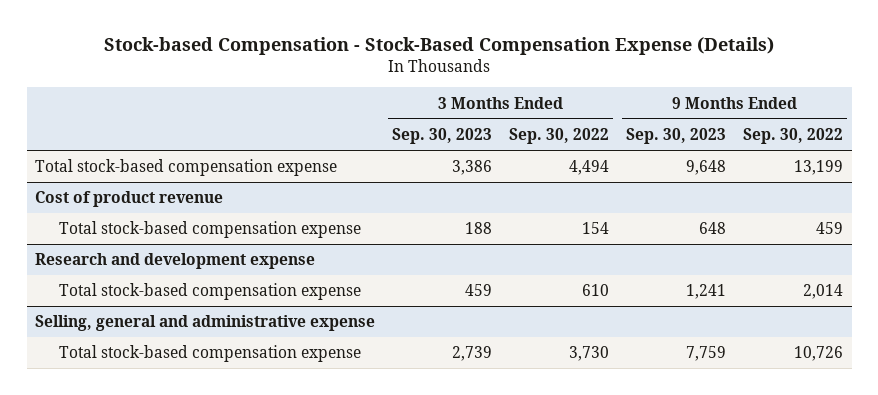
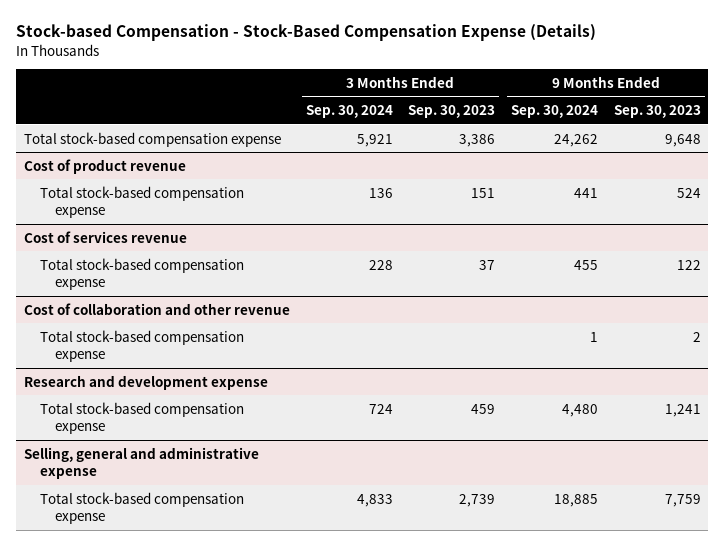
[509,128,610,145] Sep. 30, 2022 -> none
[743,128,844,145] Sep. 30, 2022 -> none
none -> [305,105,393,119] Sep. 30, 2024
none -> [510,105,598,119] Sep. 30, 2024
[465,222,493,235] 188 -> [471,187,496,198] 151
[699,222,727,235] 648 -> [676,187,701,198] 524
none -> [23,230,187,243] Cost of services revenue
none -> [39,257,244,291] Total stock-based compensation expense
none -> [23,302,290,315] Cost of collaboration and other revenue
none -> [39,329,244,363] Total stock-based compensation expense

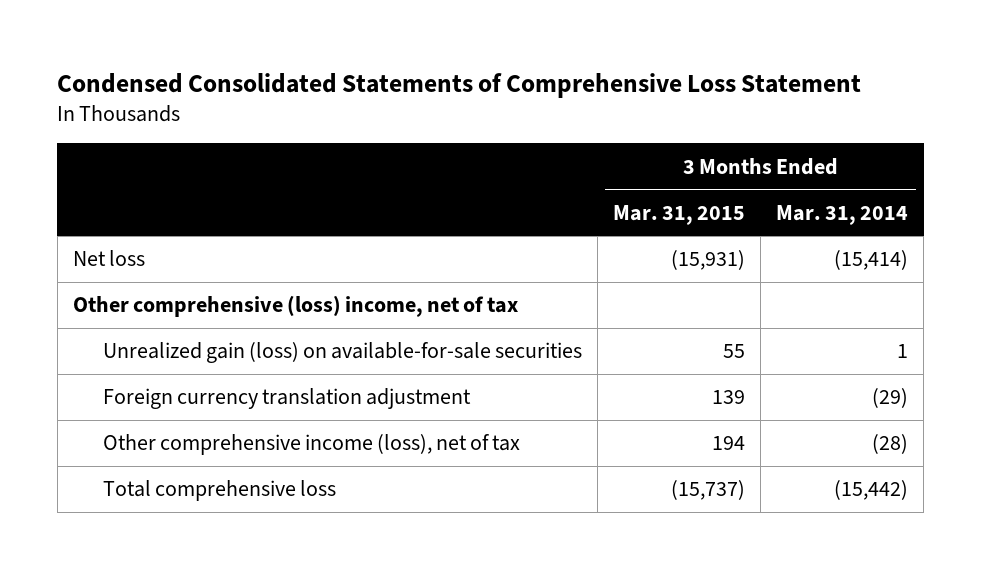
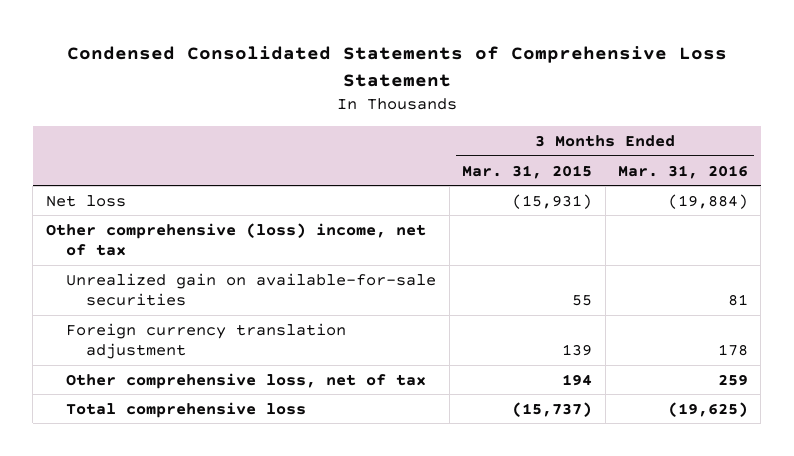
[776,204,909,225] Mar. 31, 2014 -> none
none -> [617,164,748,179] Mar. 31, 2016
[102,342,582,364] Unrealized gain (loss) on available-for-sale securities -> [66,272,437,307] Unrealized gain on available-for-sale securities
[102,434,520,456] Other comprehensive income (loss), net of tax -> [66,372,427,389] Other comprehensive loss, net of tax

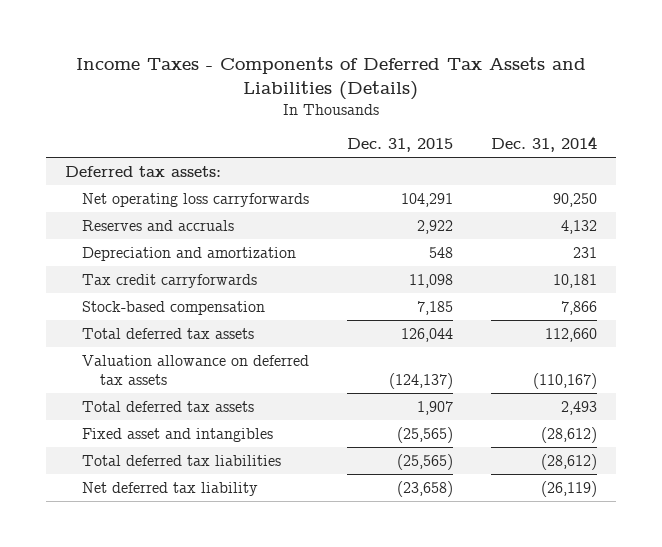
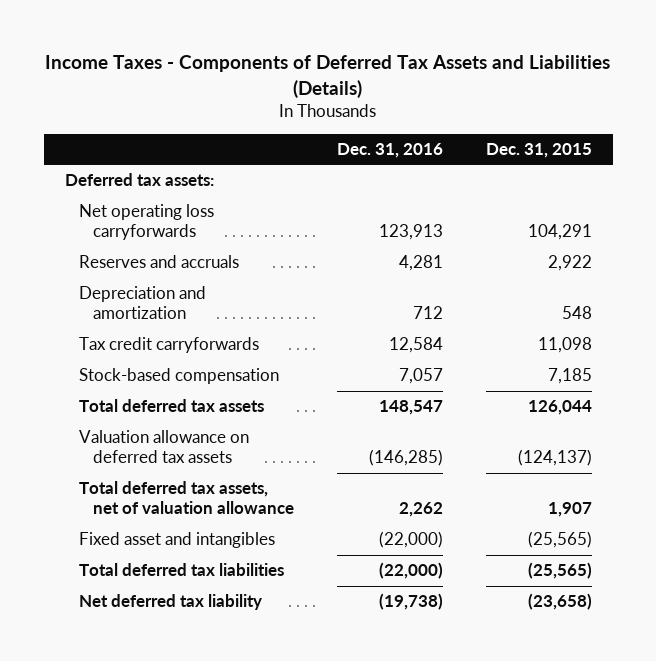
[491,136,598,153] Dec. 31, 2014 -> none
none -> [337,143,444,159] Dec. 31, 2016
[82,400,255,412] Total deferred tax assets -> [79,481,295,515] Total deferred tax assets, net of valuation allowance

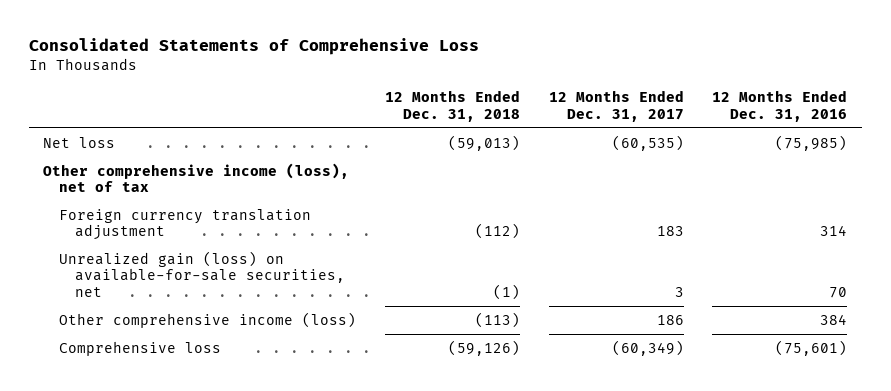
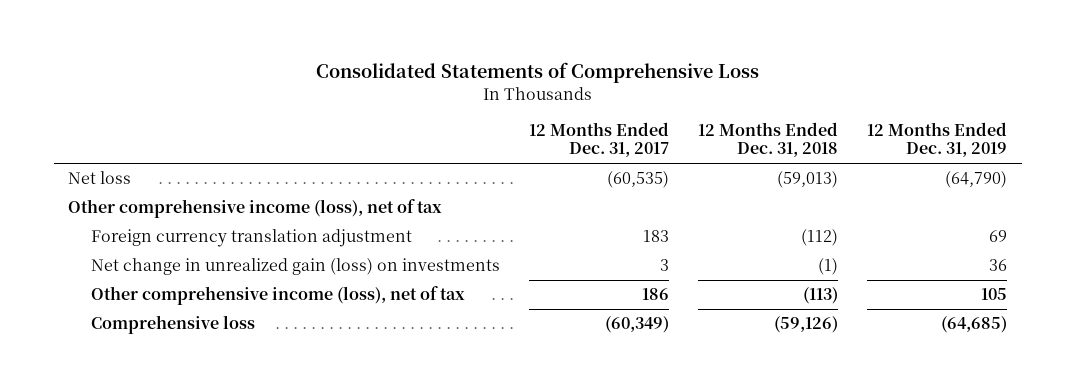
[712,90,848,122] 12 Months Ended Dec. 31, 2016 -> none
none -> [867,121,1008,158] 12 Months Ended Dec. 31, 2019
[59,250,346,297] Unrealized gain (loss) on available-for-sale securities, net -> [90,258,500,276] Net change in unrealized gain (loss) on investments
[59,311,357,328] Other comprehensive income (loss) -> [90,286,465,306] Other comprehensive income (loss), net of tax

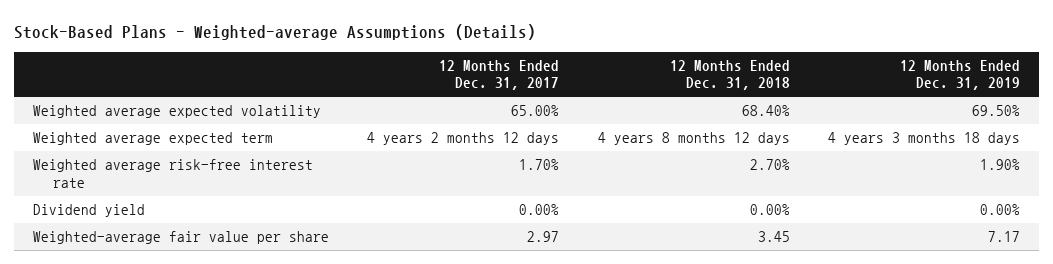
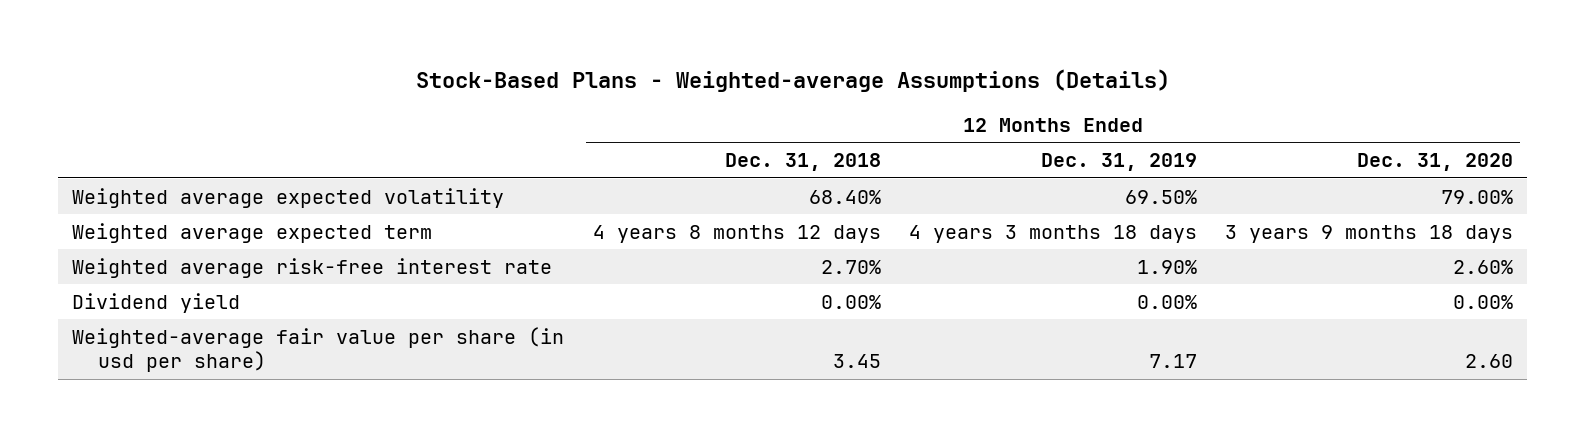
[439,59,560,91] 12 Months Ended Dec. 31, 2017 -> none
none -> [1356,153,1513,172] Dec. 31, 2020
[32,231,329,245] Weighted-average fair value per share -> [72,326,565,373] Weighted-average fair value per share (in usd per share)

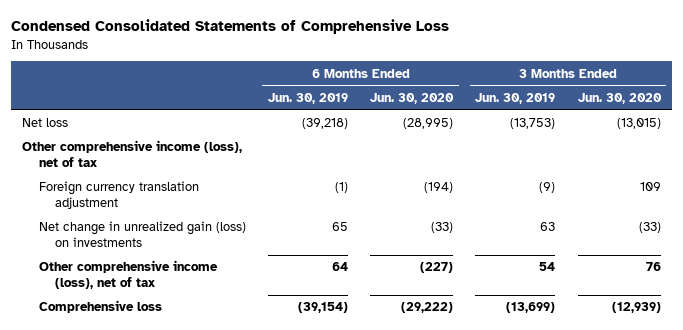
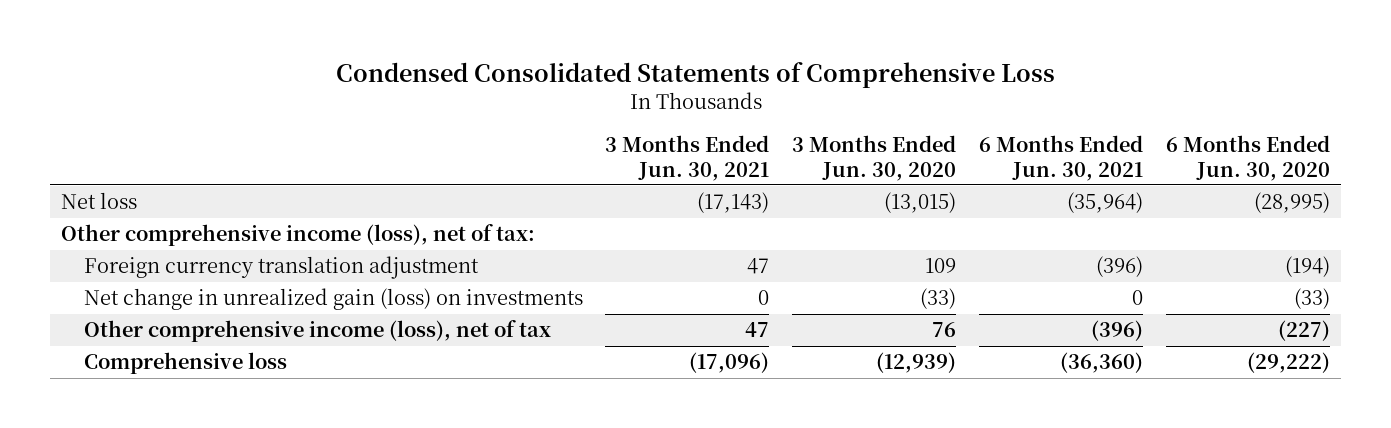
[268,92,349,104] Jun. 30, 2019 -> none
[475,92,556,104] Jun. 30, 2019 -> none
none -> [605,135,770,181] 3 Months Ended Jun. 30, 2021
none -> [978,135,1143,181] 6 Months Ended Jun. 30, 2021
[22,140,243,168] Other comprehensive income (loss), net of tax -> [61,224,536,247] Other comprehensive income (loss), net of tax:

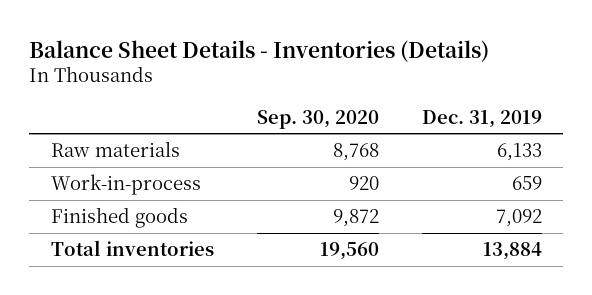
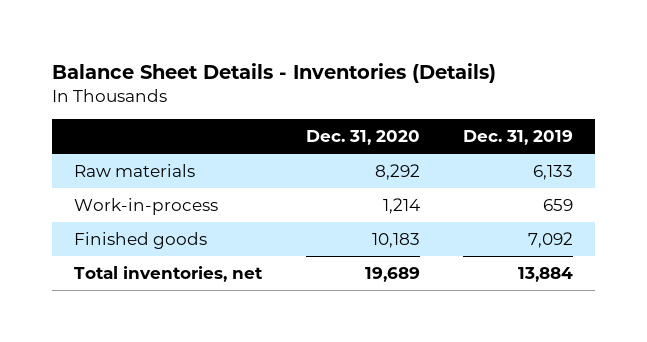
[256,109,379,129] Sep. 30, 2020 -> none
none -> [305,130,420,146] Dec. 31, 2020
[50,240,214,257] Total inventories -> [74,266,264,283] Total inventories, net

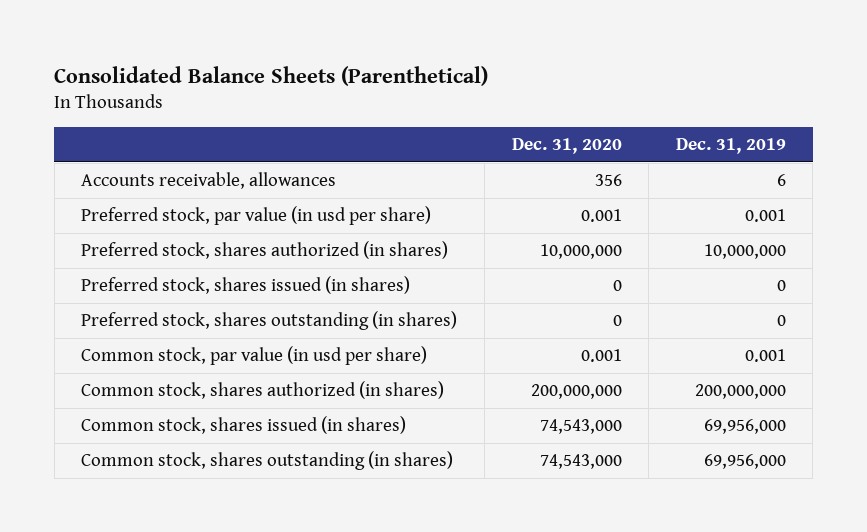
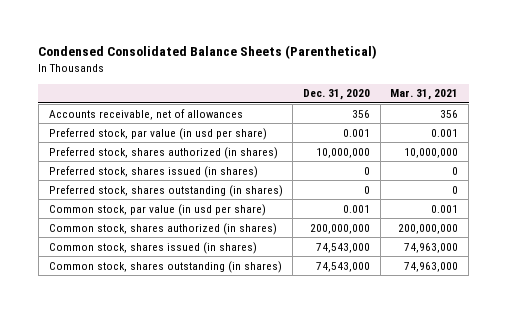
[54,66,489,87] Consolidated Balance Sheets (Parenthetical) -> [38,45,378,60] Condensed Consolidated Balance Sheets (Parenthetical)
[675,137,786,154] Dec. 31, 2019 -> none
none -> [390,89,459,101] Mar. 31, 2021
[81,172,337,190] Accounts receivable, allowances -> [48,108,243,120] Accounts receivable, net of allowances

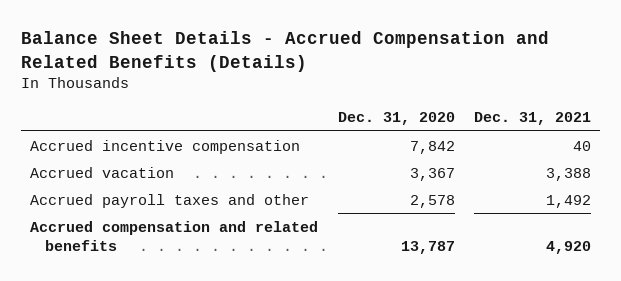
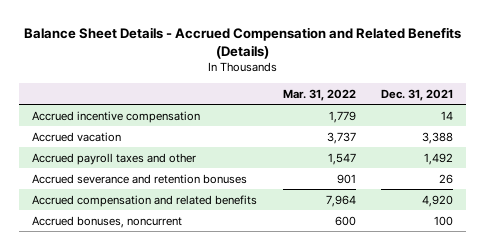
[337,111,455,125] Dec. 31, 2020 -> none
none -> [282,88,356,101] Mar. 31, 2022
[572,140,591,151] 40 -> [441,110,454,120] 14
none -> [32,173,248,184] Accrued severance and retention bonuses
none -> [32,215,183,228] Accrued bonuses, noncurrent

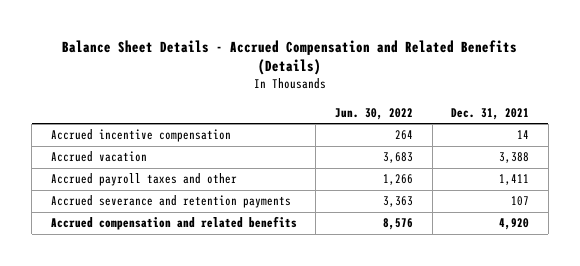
[282,88,356,101] Mar. 31, 2022 -> none
none -> [335,107,414,120] Jun. 30, 2022
[424,152,454,165] 1,492 -> [499,174,530,186] 1,411
[32,173,248,184] Accrued severance and retention bonuses -> [50,195,291,209] Accrued severance and retention payments
[439,173,454,184] 26 -> [511,196,530,207] 107
[32,215,183,228] Accrued bonuses, noncurrent -> none

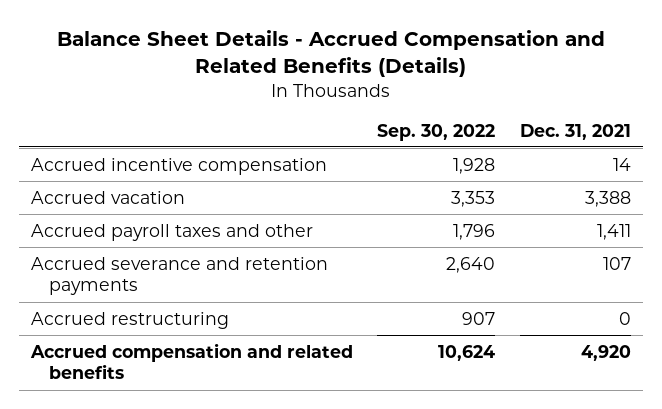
[335,107,414,120] Jun. 30, 2022 -> none
none -> [377,123,496,141] Sep. 30, 2022
none -> [31,311,230,329] Accrued restructuring

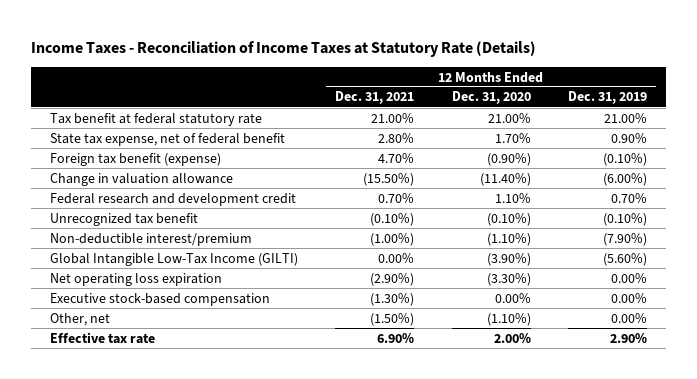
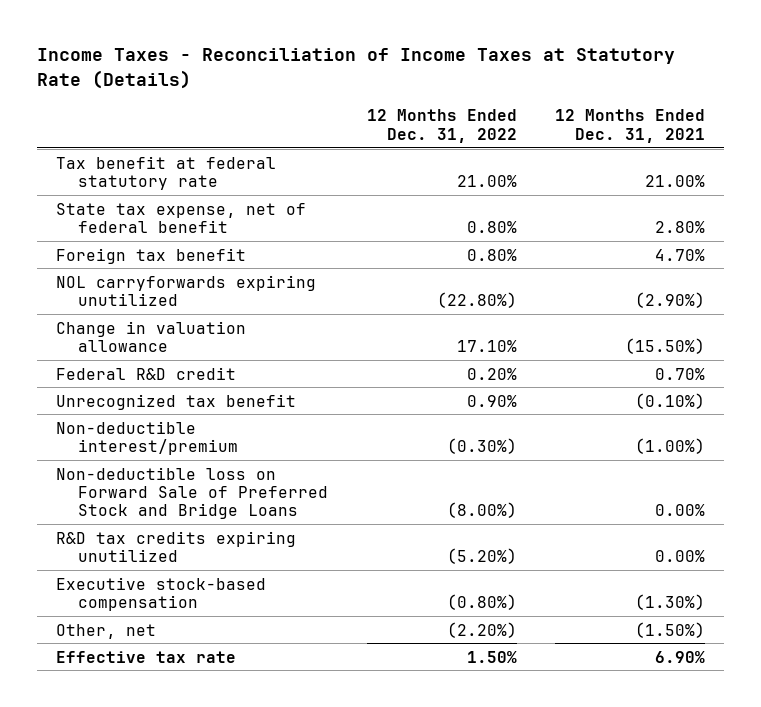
[451,91,531,105] Dec. 31, 2020 -> none
[567,91,647,105] Dec. 31, 2019 -> none
none -> [366,109,517,143] 12 Months Ended Dec. 31, 2022
[50,152,222,166] Foreign tax benefit (expense) -> [56,247,247,264] Foreign tax benefit
none -> [56,274,317,306] NOL carryforwards expiring unutilized
[50,192,297,206] Federal research and development credit -> [56,366,237,380] Federal R&D credit
[50,252,299,266] Global Intangible Low-Tax Income (GILTI) -> none
[50,272,223,286] Net operating loss expiration -> none
none -> [56,466,329,519] Non-deductible loss on Forward Sale of Preferred Stock and Bridge Loans
none -> [56,530,297,562] R&D tax credits expiring unutilized

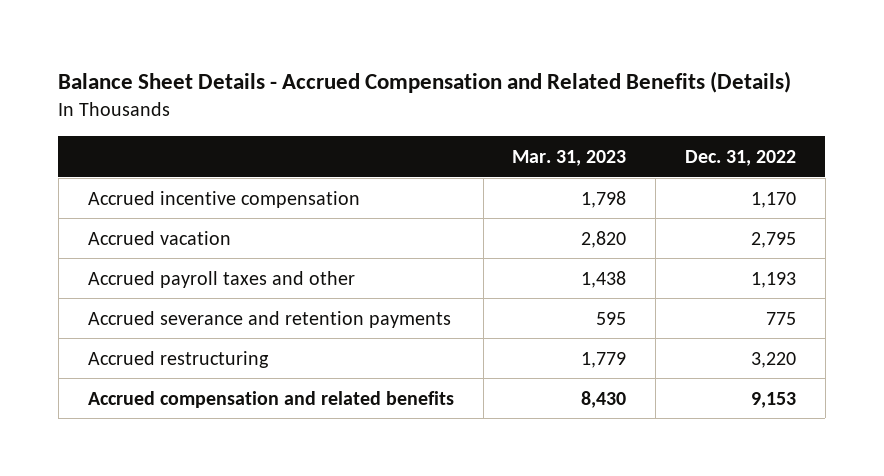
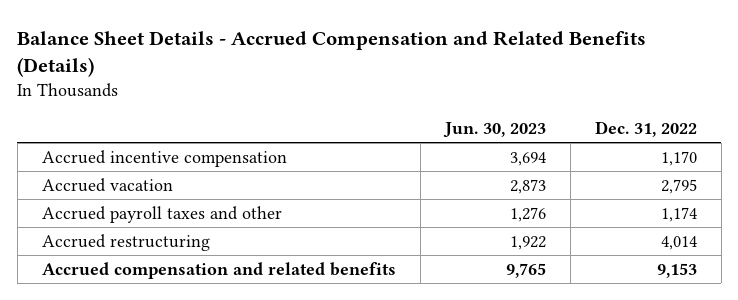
[512,150,627,167] Mar. 31, 2023 -> none
none -> [442,122,546,139] Jun. 30, 2023
[87,310,451,328] Accrued severance and retention payments -> none
[750,271,796,288] 1,193 -> [660,206,697,222] 1,174
[750,351,796,368] 3,220 -> [660,235,697,250] 4,014

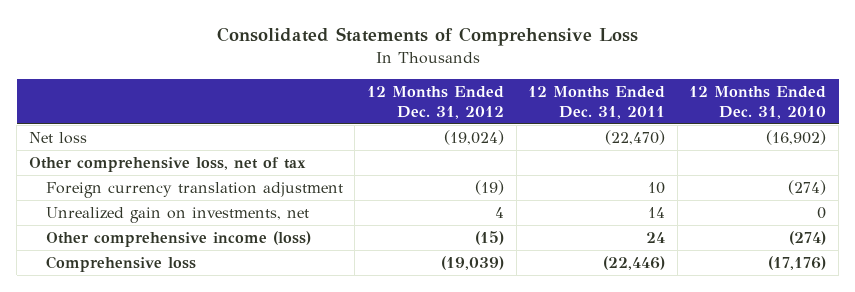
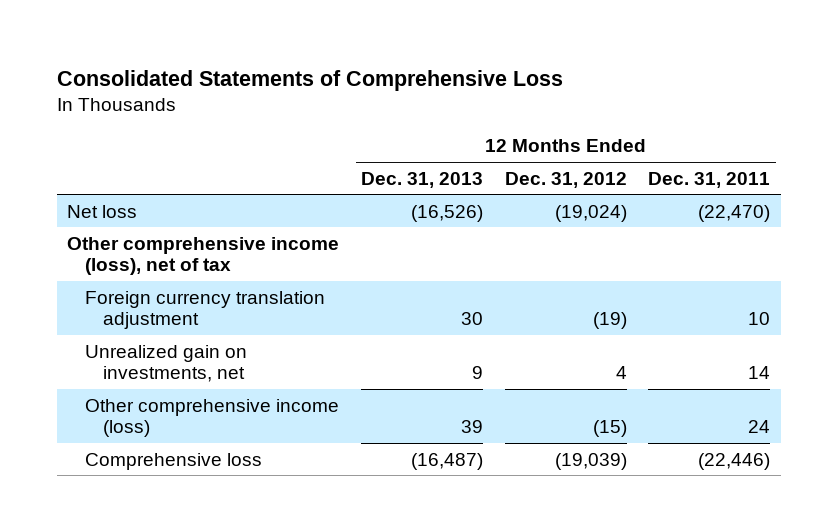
[689,85,827,119] 12 Months Ended Dec. 31, 2010 -> none
none -> [360,171,483,188] Dec. 31, 2013
[28,156,306,172] Other comprehensive loss, net of tax -> [67,236,340,276] Other comprehensive income (loss), net of tax

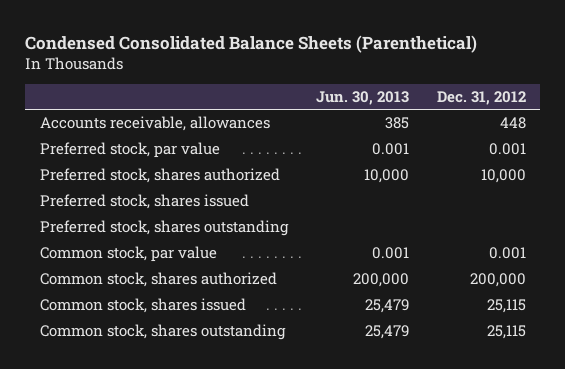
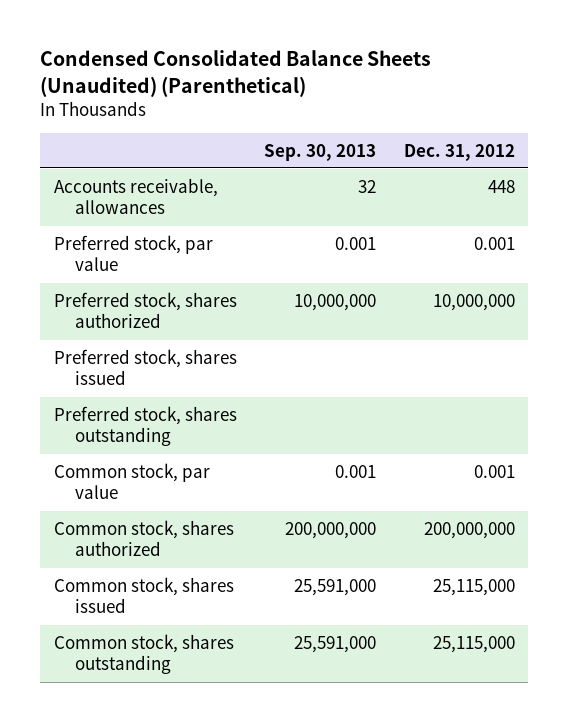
[25,34,478,53] Condensed Consolidated Balance Sheets (Parenthetical) -> [39,50,431,97] Condensed Consolidated Balance Sheets (Unaudited) (Parenthetical)
[315,90,409,105] Jun. 30, 2013 -> none
none -> [264,143,377,161] Sep. 30, 2013
[480,169,526,184] 10,000 -> [432,293,515,311] 10,000,000
[469,273,526,288] 200,000 -> [423,521,515,539] 200,000,000
[486,299,526,314] 25,115 -> [432,578,515,596] 25,115,000
[486,325,526,340] 25,115 -> [432,635,515,653] 25,115,000

